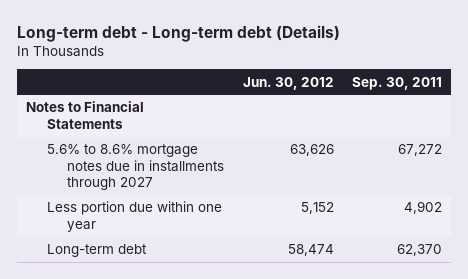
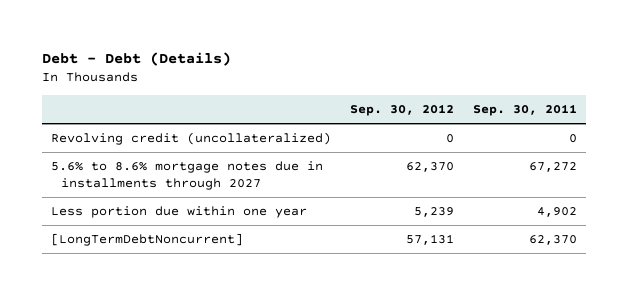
[16,24,340,42] Long-term debt - Long-term debt (Details) -> [41,51,231,66] Debt - Debt (Details)
[242,76,334,90] Jun. 30, 2012 -> none
none -> [350,104,455,117] Sep. 30, 2012
[25,101,144,129] Notes to Financial Statements -> none
none -> [51,132,332,146] Revolving credit (uncollateralized)
[46,244,147,258] Long-term debt -> [51,233,244,247] [LongTermDebtNoncurrent]

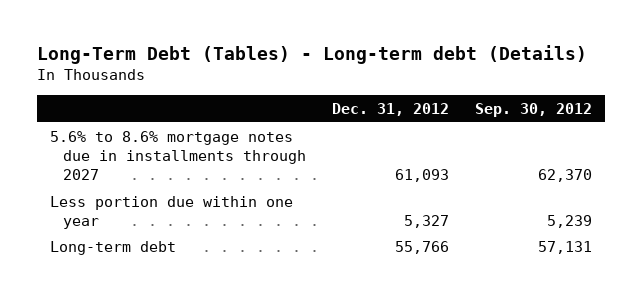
[41,51,231,66] Debt - Debt (Details) -> [36,44,587,64] Long-Term Debt (Tables) - Long-term debt (Details)
[472,104,577,117] Sep. 30, 2011 -> none
none -> [331,102,449,116] Dec. 31, 2012
[51,132,332,146] Revolving credit (uncollateralized) -> none
[51,233,244,247] [LongTermDebtNoncurrent] -> [49,240,176,255] Long-term debt

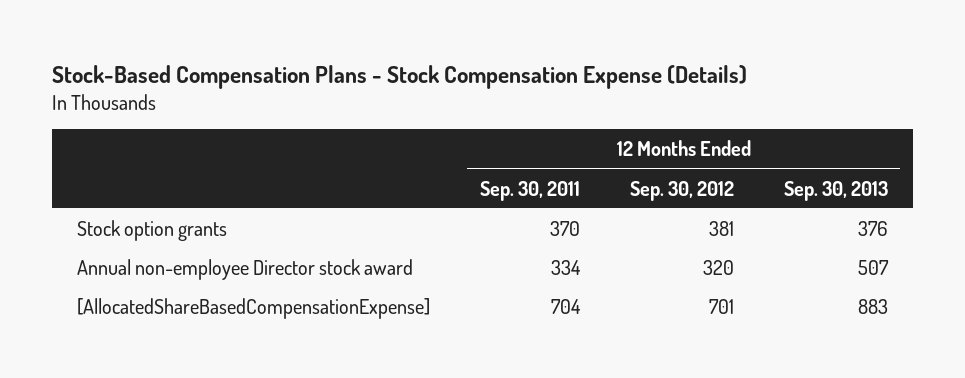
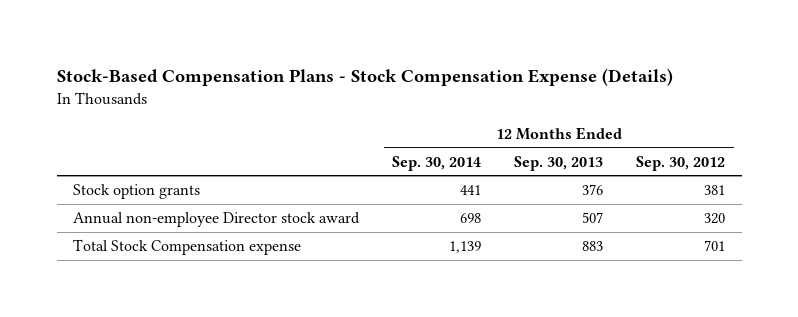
[479,180,580,201] Sep. 30, 2011 -> none
none -> [392,155,482,171] Sep. 30, 2014
[76,297,430,319] [AllocatedShareBasedCompensationExpense] -> [73,239,302,256] Total Stock Compensation expense

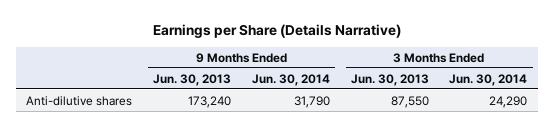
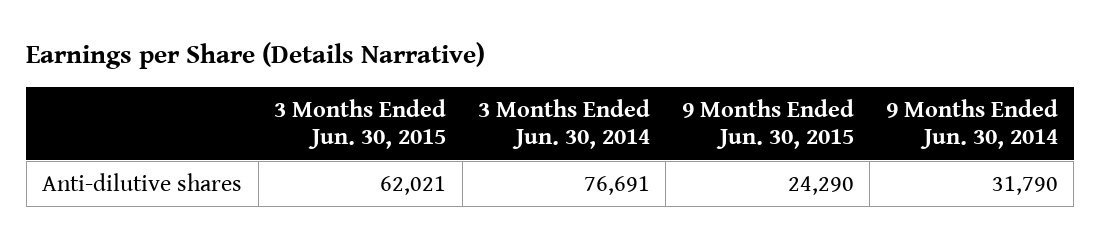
[153,73,232,86] Jun. 30, 2013 -> none
[350,73,429,86] Jun. 30, 2013 -> none
none -> [274,98,447,150] 3 Months Ended Jun. 30, 2015
none -> [681,98,854,150] 9 Months Ended Jun. 30, 2015
[489,95,528,108] 24,290 -> [584,175,651,195] 76,691

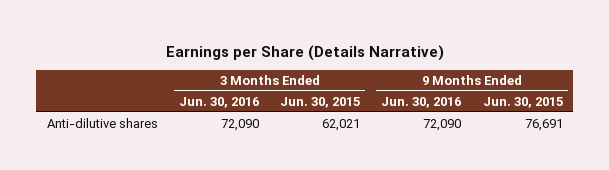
[478,98,651,150] 3 Months Ended Jun. 30, 2014 -> none
[885,98,1058,150] 9 Months Ended Jun. 30, 2014 -> none
none -> [179,97,260,109] Jun. 30, 2016
none -> [381,97,462,109] Jun. 30, 2016
[787,175,854,195] 24,290 -> [524,119,563,132] 76,691

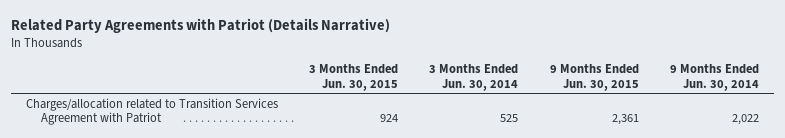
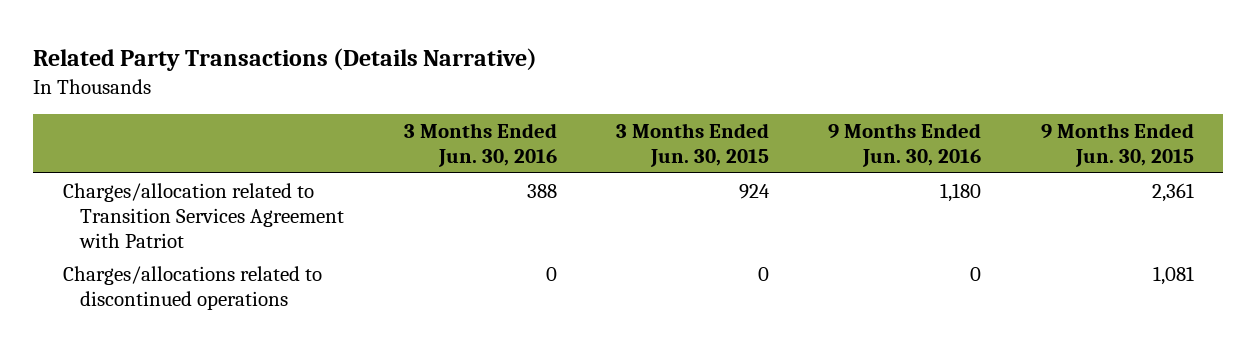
[10,18,390,34] Related Party Agreements with Patriot (Details Narrative) -> [33,47,538,71] Related Party Transactions (Details Narrative)
[429,64,519,91] 3 Months Ended Jun. 30, 2014 -> none
[669,64,759,91] 9 Months Ended Jun. 30, 2014 -> none
none -> [403,123,557,168] 3 Months Ended Jun. 30, 2016
none -> [828,123,982,168] 9 Months Ended Jun. 30, 2016
none -> [63,265,323,310] Charges/allocations related to discontinued operations

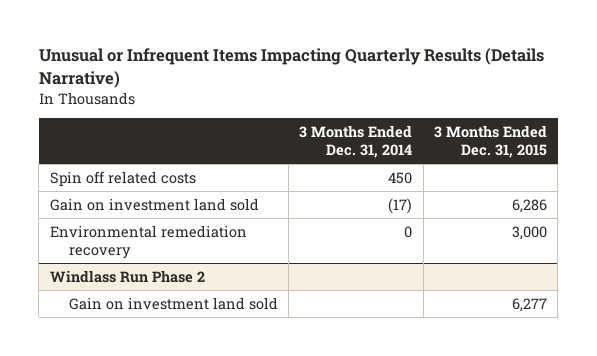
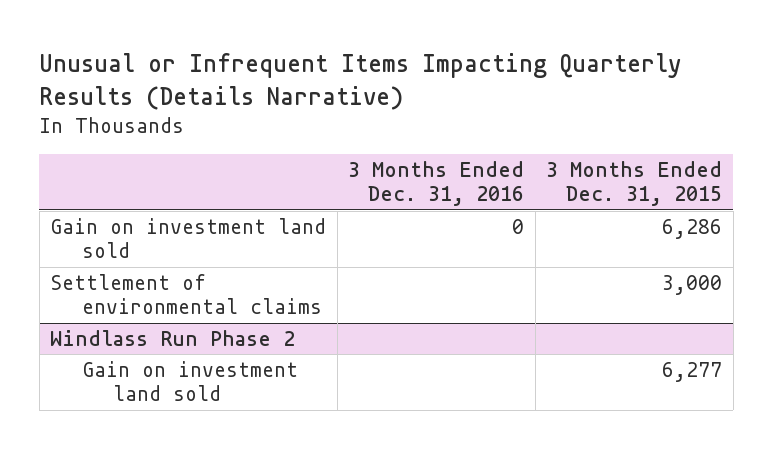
[299,124,413,158] 3 Months Ended Dec. 31, 2014 -> none
none -> [348,160,525,207] 3 Months Ended Dec. 31, 2016
[49,170,196,186] Spin off related costs -> none
[49,224,247,259] Environmental remediation recovery -> [50,273,322,315] Settlement of environmental claims

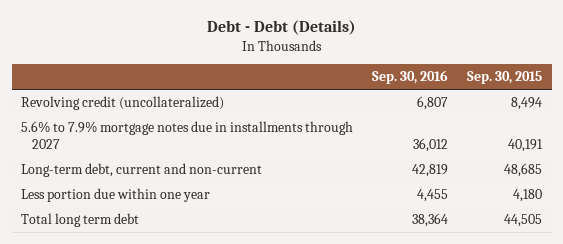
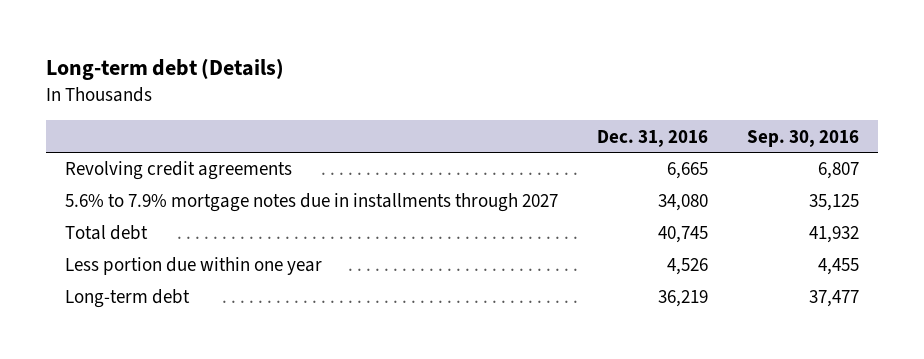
[206,20,356,36] Debt - Debt (Details) -> [45,58,284,81] Long-term debt (Details)
[467,71,543,85] Sep. 30, 2015 -> none
none -> [597,129,709,147] Dec. 31, 2016
[21,163,263,178] Long-term debt, current and non-current -> none
[21,96,225,111] Revolving credit (uncollateralized) -> [65,161,293,181] Revolving credit agreements
[413,138,449,153] 36,012 -> [808,194,859,212] 35,125
none -> [65,225,149,241] Total debt
[21,213,140,228] Total long term debt -> [65,289,191,309] Long-term debt
[412,213,449,228] 38,364 -> [808,290,859,308] 37,477

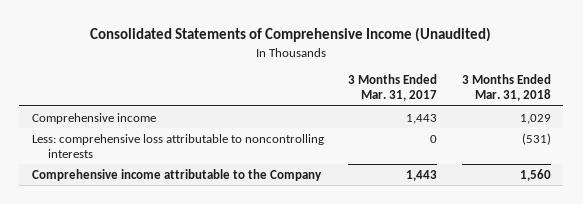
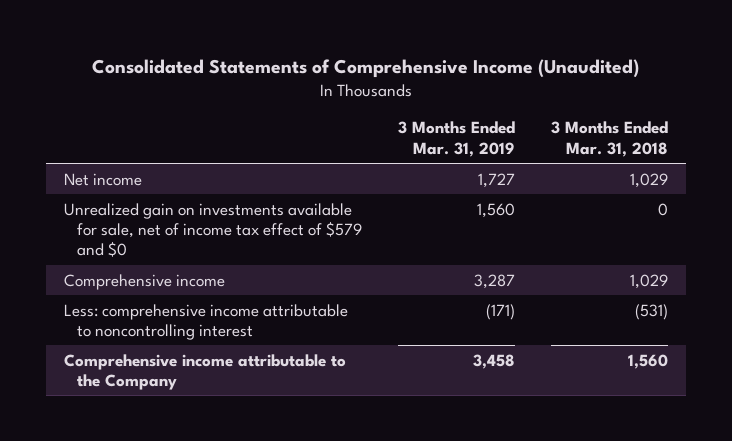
[348,74,438,102] 3 Months Ended Mar. 31, 2017 -> none
none -> [397,121,515,157] 3 Months Ended Mar. 31, 2019
none -> [64,172,143,186] Net income
none -> [64,202,362,258] Unrealized gain on investments available for sale, net of income tax effect of $579 and $0
[31,133,324,158] Less: comprehensive loss attributable to noncontrolling interests -> [64,303,349,340] Less: comprehensive income attributable to noncontrolling interest

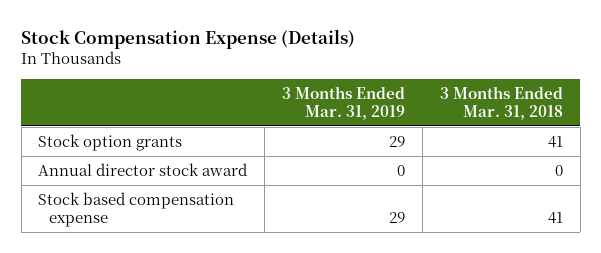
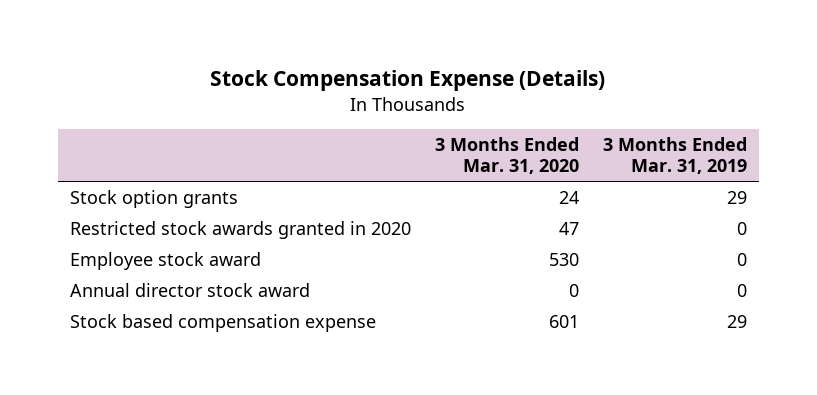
[439,85,563,120] 3 Months Ended Mar. 31, 2018 -> none
none -> [434,137,579,175] 3 Months Ended Mar. 31, 2020
none -> [70,221,412,240] Restricted stock awards granted in 2020
none -> [70,252,262,271] Employee stock award

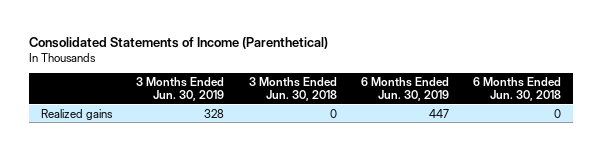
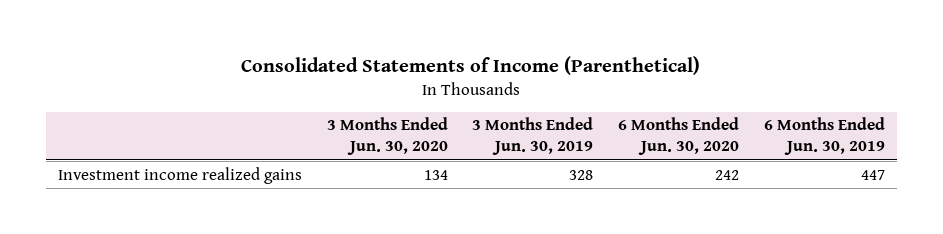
[248,76,337,102] 3 Months Ended Jun. 30, 2018 -> none
[473,76,562,102] 6 Months Ended Jun. 30, 2018 -> none
none -> [326,117,448,156] 3 Months Ended Jun. 30, 2020
none -> [617,117,739,156] 6 Months Ended Jun. 30, 2020
[41,108,114,120] Realized gains -> [57,166,302,184] Investment income realized gains

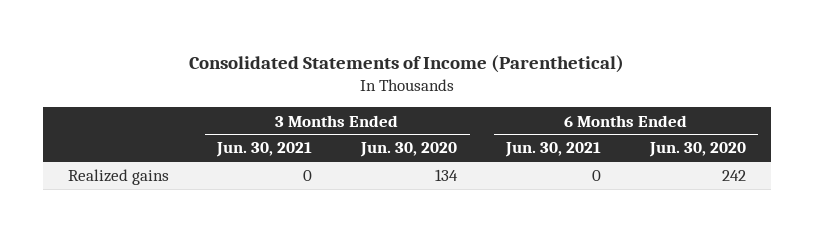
[472,117,594,156] 3 Months Ended Jun. 30, 2019 -> none
[763,117,885,156] 6 Months Ended Jun. 30, 2019 -> none
none -> [216,142,313,158] Jun. 30, 2021
none -> [505,142,602,158] Jun. 30, 2021
[57,166,302,184] Investment income realized gains -> [67,169,169,186] Realized gains

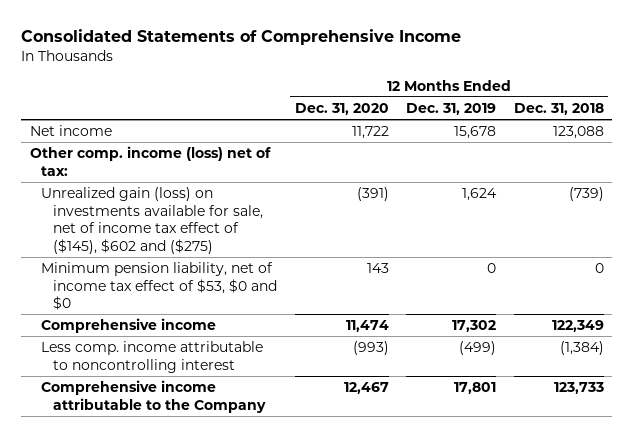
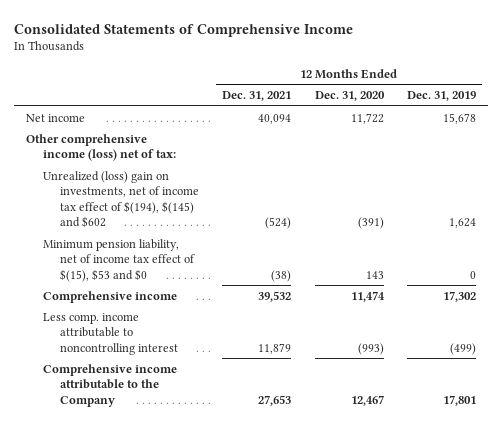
[513,102,604,115] Dec. 31, 2018 -> none
none -> [222,91,292,102] Dec. 31, 2021
[29,145,271,176] Other comp. income (loss) net of tax: -> [25,133,176,162] Other comprehensive income (loss) net of tax:
[41,186,263,254] Unrealized gain (loss) on investments available for sale, net of income tax effect of ($145), $602 and ($275) -> [42,170,199,228] Unrealized (loss) gain on investments, net of income tax effect of $(194), $(145) and $602
[41,261,277,311] Minimum pension liability, net of income tax effect of $53, $0 and $0 -> [42,238,195,282] Minimum pension liability, net of income tax effect of $(15), $53 and $0

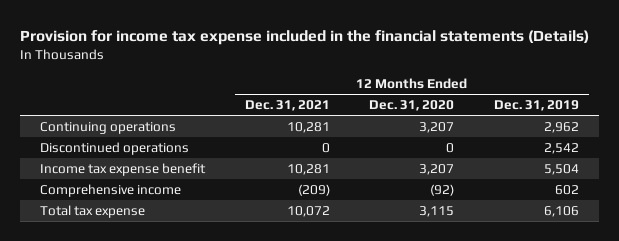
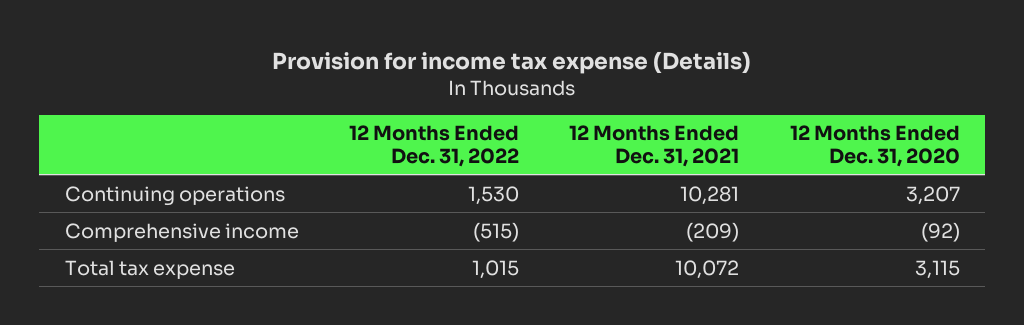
[20,30,590,46] Provision for income tax expense included in the financial statements (Details) -> [272,51,752,75] Provision for income tax expense (Details)
[494,100,580,112] Dec. 31, 2019 -> none
none -> [348,125,519,167] 12 Months Ended Dec. 31, 2022
[40,142,190,156] Discontinued operations -> none
[40,163,207,177] Income tax expense benefit -> none

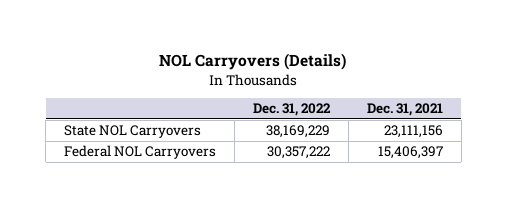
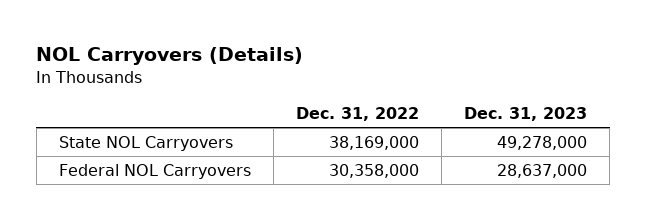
[366,103,443,117] Dec. 31, 2021 -> none
none -> [464,107,588,122] Dec. 31, 2023
[265,125,330,139] 38,169,229 -> [329,135,420,150] 38,169,000
[266,146,330,160] 30,357,222 -> [329,163,420,178] 30,358,000

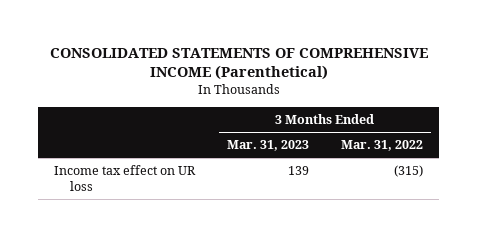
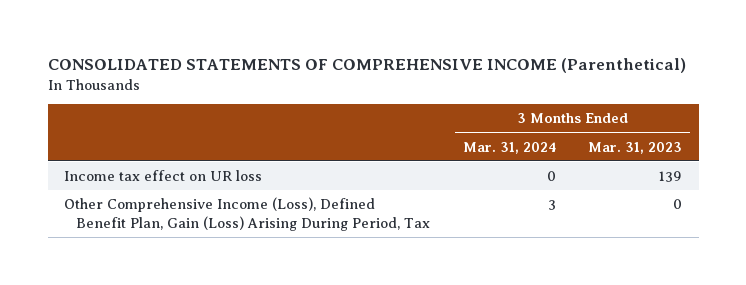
[341,140,424,152] Mar. 31, 2022 -> none
none -> [462,141,556,154] Mar. 31, 2024
none -> [63,197,431,231] Other Comprehensive Income (Loss), Defined Benefit Plan, Gain (Loss) Arising During Period, Tax

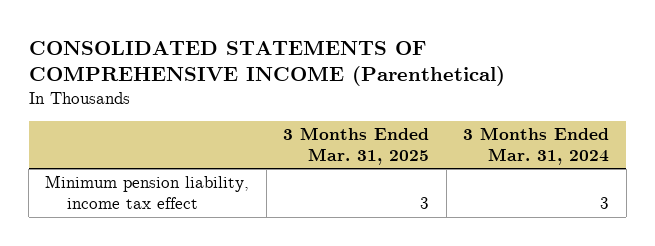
[588,141,683,154] Mar. 31, 2023 -> none
none -> [283,127,430,165] 3 Months Ended Mar. 31, 2025
[63,170,262,182] Income tax effect on UR loss -> none
[63,197,431,231] Other Comprehensive Income (Loss), Defined Benefit Plan, Gain (Loss) Arising During Period, Tax -> [45,175,250,210] Minimum pension liability, income tax effect

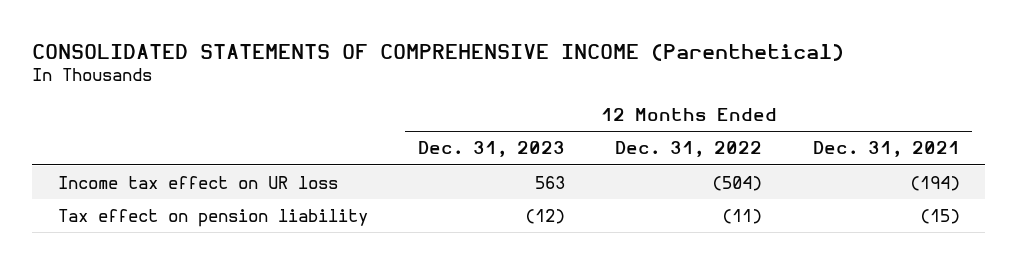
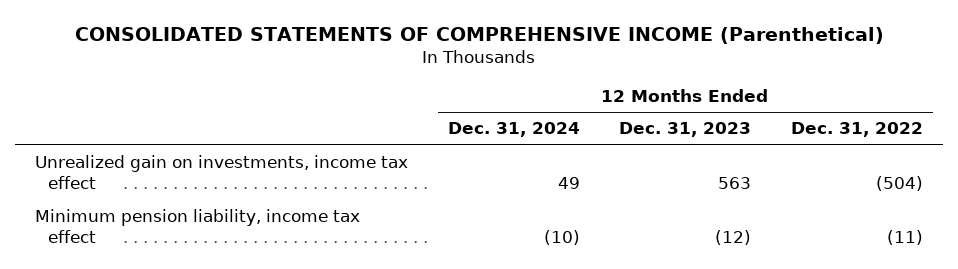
[812,141,960,158] Dec. 31, 2021 -> none
none -> [447,122,580,138] Dec. 31, 2024
[57,176,338,190] Income tax effect on UR loss -> [35,155,409,190] Unrealized gain on investments, income tax effect
[57,209,368,228] Tax effect on pension liability -> [35,209,361,244] Minimum pension liability, income tax effect

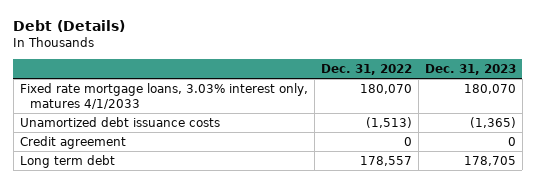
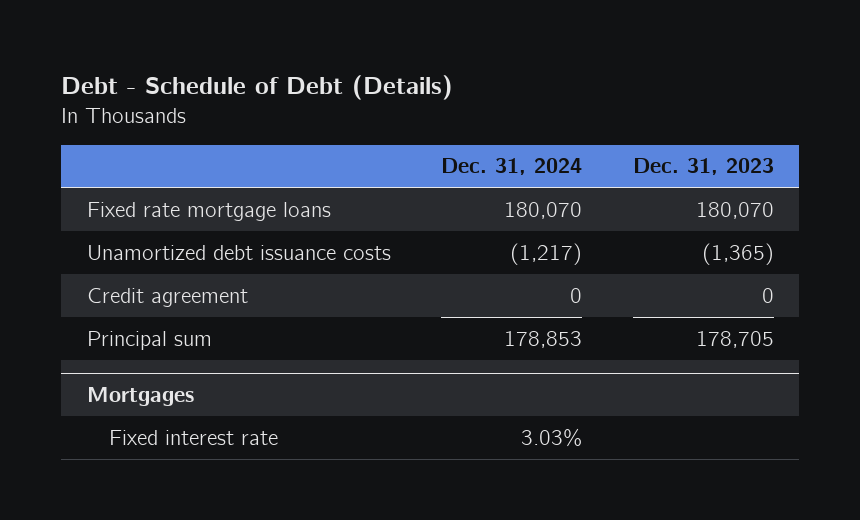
[13,20,126,33] Debt (Details) -> [61,75,454,101] Debt - Schedule of Debt (Details)
[320,64,412,76] Dec. 31, 2022 -> none
none -> [441,158,583,176] Dec. 31, 2024
[19,82,308,109] Fixed rate mortgage loans, 3.03% interest only, matures 4/1/2033 -> [86,201,331,221] Fixed rate mortgage loans
[19,154,115,168] Long term debt -> [86,330,212,350] Principal sum
none -> [86,386,194,406] Mortgages
none -> [109,429,279,445] Fixed interest rate

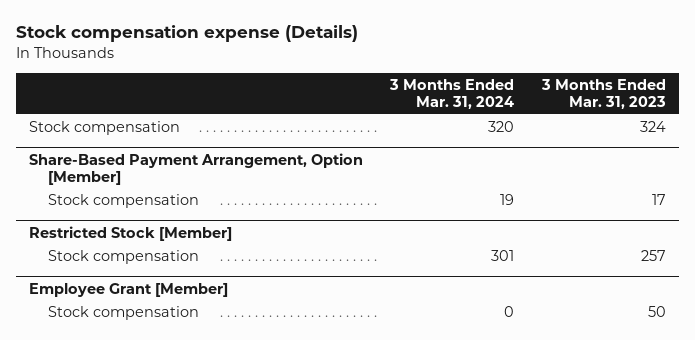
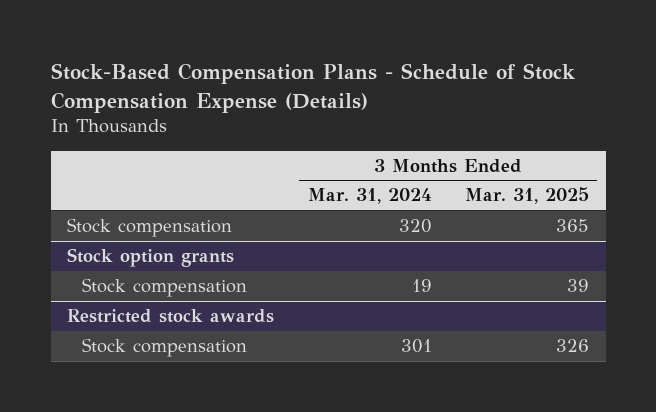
[15,25,358,43] Stock compensation expense (Details) -> [50,63,576,113] Stock-Based Compensation Plans - Schedule of Stock Compensation Expense (Details)
[540,78,666,109] 3 Months Ended Mar. 31, 2023 -> none
none -> [464,187,589,205] Mar. 31, 2025
[29,152,364,185] Share-Based Payment Arrangement, Option [Member] -> [67,248,235,268] Stock option grants
[29,225,233,241] Restricted Stock [Member] -> [67,309,275,324] Restricted stock awards
[29,282,229,297] Employee Grant [Member] -> none
[47,306,199,321] Stock compensation -> none

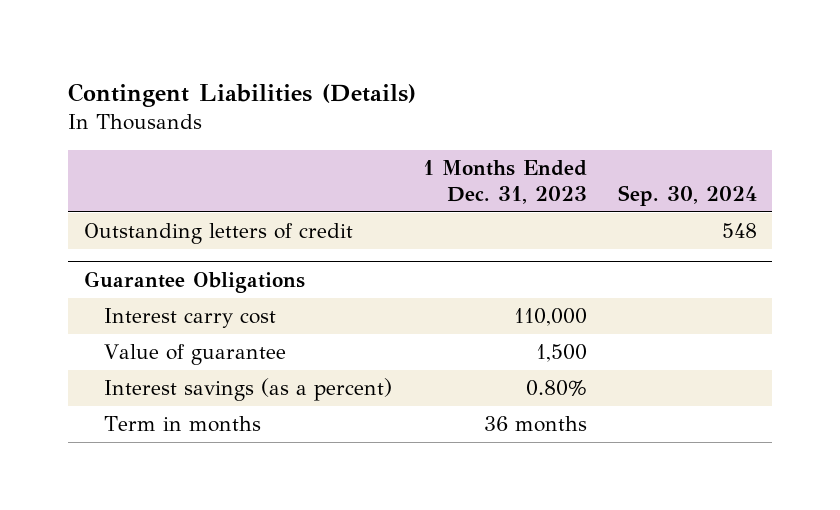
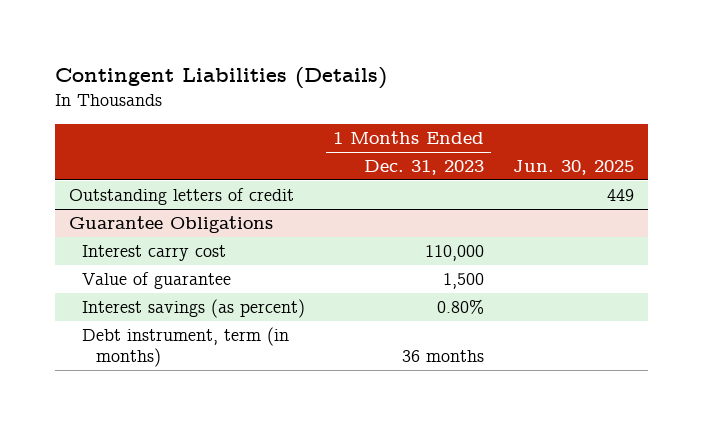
[617,184,757,206] Sep. 30, 2024 -> none
none -> [512,160,634,176] Jun. 30, 2025
[103,378,392,402] Interest savings (as a percent) -> [82,299,306,319] Interest savings (as percent)
[103,416,261,433] Term in months -> [82,327,290,368] Debt instrument, term (in months)

